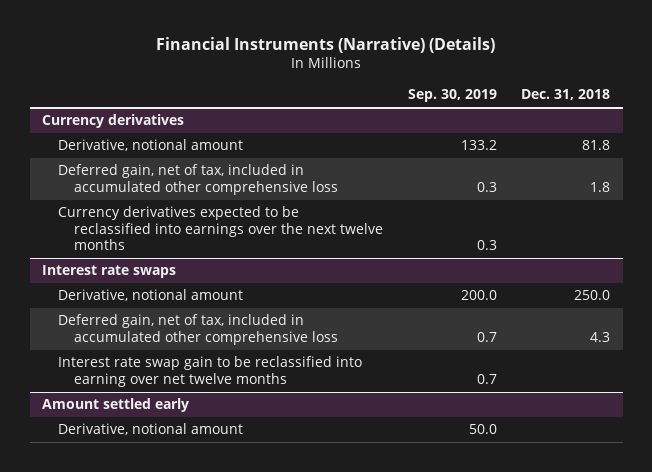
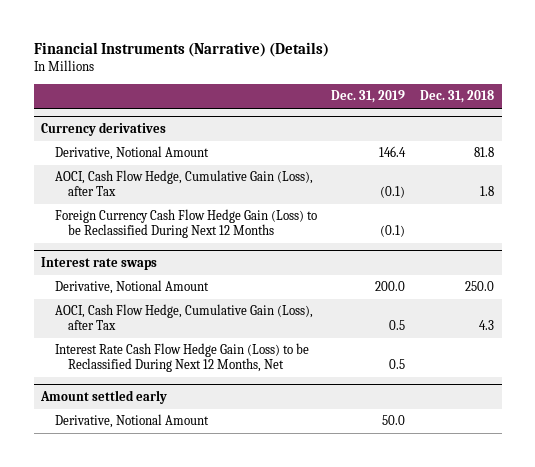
[407,89,497,103] Sep. 30, 2019 -> none
none -> [331,90,406,104] Dec. 31, 2019
[58,139,244,152] Derivative, notional amount -> [54,146,209,161] Derivative, Notional Amount
[58,164,339,195] Deferred gain, net of tax, included in accumulated other comprehensive loss -> [54,170,313,197] AOCI, Cash Flow Hedge, Cumulative Gain (Loss), after Tax
[58,206,384,250] Currency derivatives expected to be reclassified into earnings over the next twelve months -> [54,209,317,239] Foreign Currency Cash Flow Hedge Gain (Loss) to be Reclassified During Next 12 Months
[58,289,244,302] Derivative, notional amount -> [54,280,209,295] Derivative, Notional Amount
[58,314,339,345] Deferred gain, net of tax, included in accumulated other comprehensive loss -> [54,304,313,331] AOCI, Cash Flow Hedge, Cumulative Gain (Loss), after Tax
[58,356,363,387] Interest rate swap gain to be reclassified into earning over net twelve months -> [54,343,309,373] Interest Rate Cash Flow Hedge Gain (Loss) to be Reclassified During Next 12 Months, Net
[58,423,244,436] Derivative, notional amount -> [54,414,209,429] Derivative, Notional Amount

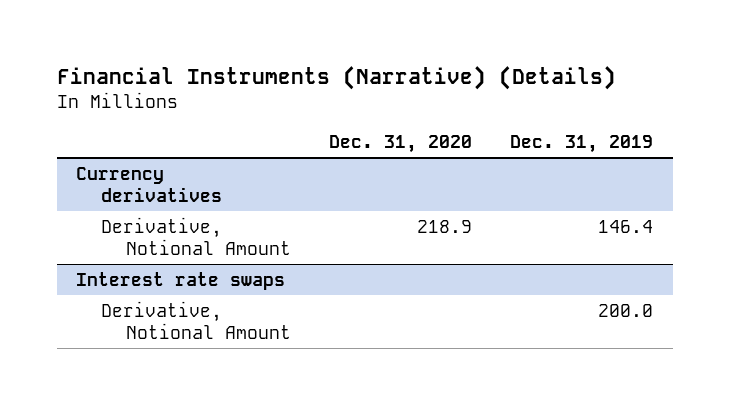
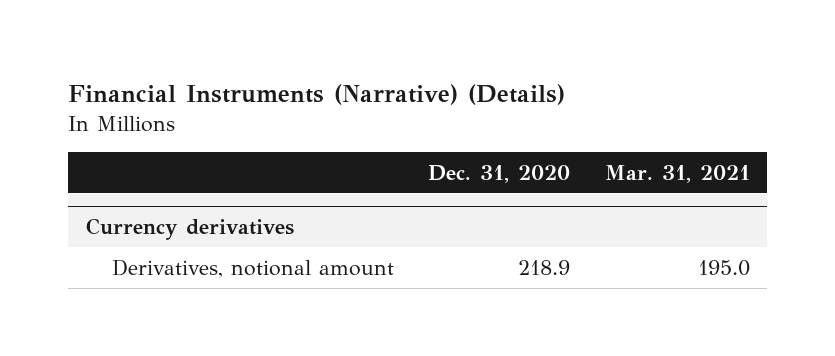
[510,134,654,153] Dec. 31, 2019 -> none
none -> [604,164,750,183] Mar. 31, 2021
[75,271,285,290] Interest rate swaps -> none
[100,300,291,339] Derivative, Notional Amount -> none
[100,216,291,255] Derivative, Notional Amount -> [111,258,394,278] Derivatives, notional amount

